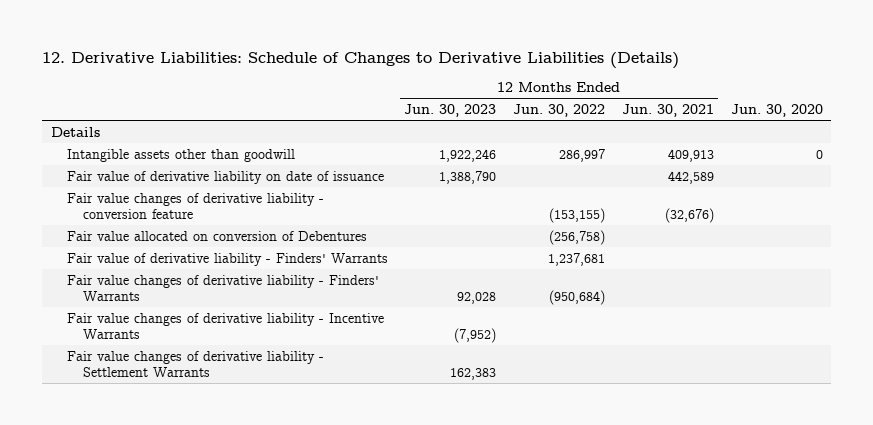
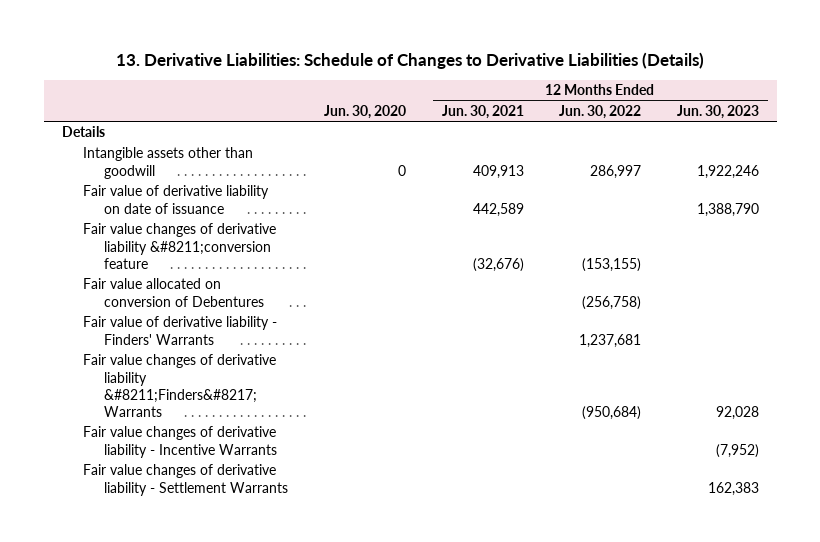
[42,52,680,70] 12. Derivative Liabilities: Schedule of Changes to Derivative Liabilities (Details) -> [116,51,705,69] 13. Derivative Liabilities: Schedule of Changes to Derivative Liabilities (Details)
[66,192,324,219] Fair value changes of derivative liability - conversion feature -> [82,223,276,269] Fair value changes of derivative liability &#8211;conversion feature
[66,274,379,301] Fair value changes of derivative liability - Finders' Warrants -> [82,354,276,417] Fair value changes of derivative liability &#8211;Finders&#8217; Warrants

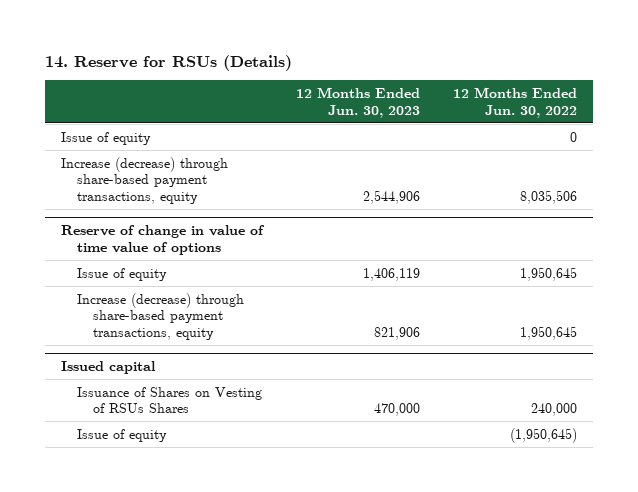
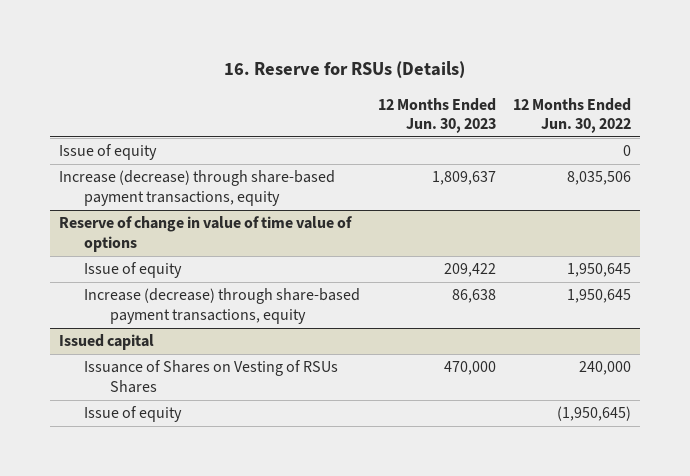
[45,54,293,71] 14. Reserve for RSUs (Details) -> [224,61,466,79] 16. Reserve for RSUs (Details)
[363,190,421,205] 2,544,906 -> [431,171,496,186] 1,809,637
[363,267,421,281] 1,406,119 -> [443,263,496,278] 209,422
[374,327,421,341] 821,906 -> [451,289,496,304] 86,638

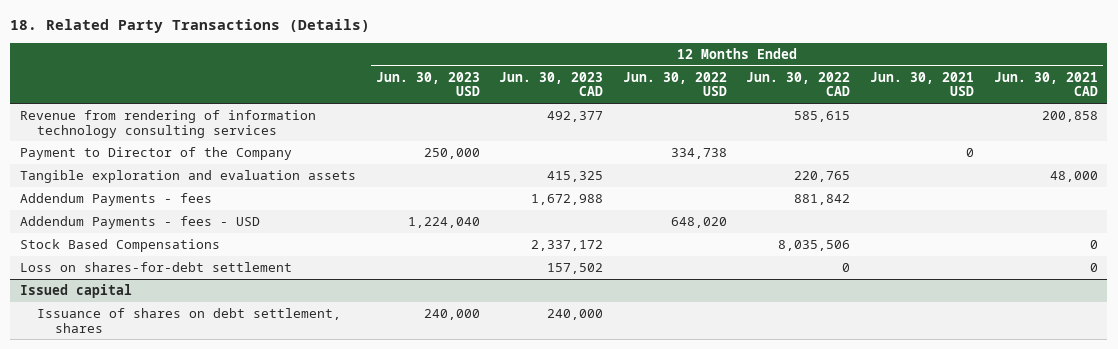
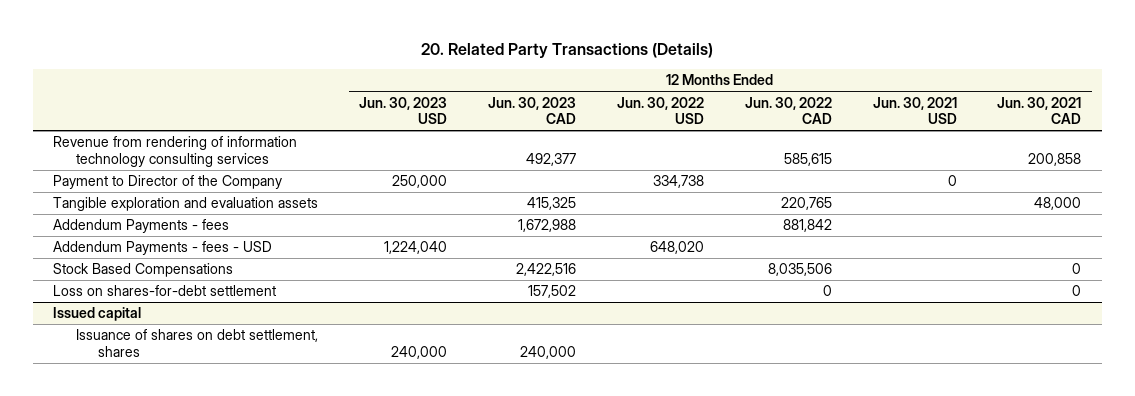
[10,19,371,34] 18. Related Party Transactions (Details) -> [421,42,714,58] 20. Related Party Transactions (Details)
[531,239,604,251] 2,337,172 -> [515,263,576,277] 2,422,516

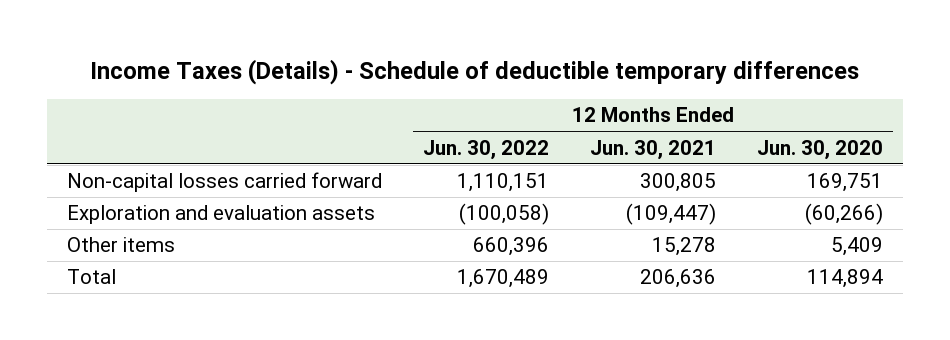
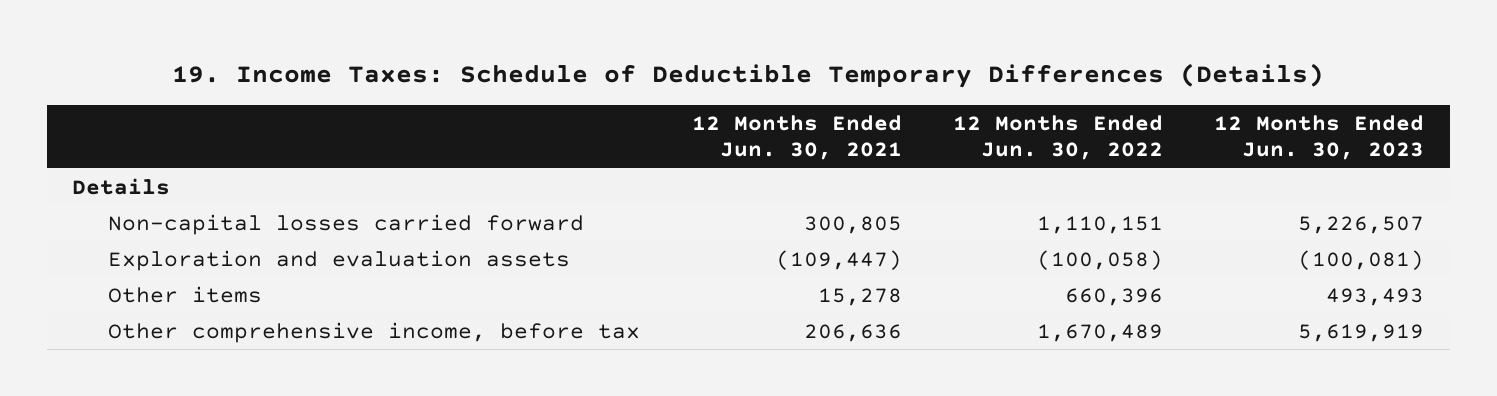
[90,58,860,85] Income Taxes (Details) - Schedule of deductible temporary differences -> [172,63,1325,89] 19. Income Taxes: Schedule of Deductible Temporary Differences (Details)
[757,139,884,160] Jun. 30, 2020 -> none
none -> [1214,114,1425,161] 12 Months Ended Jun. 30, 2023
none -> [72,177,171,195] Details
[67,269,117,285] Total -> [108,321,641,343] Other comprehensive income, before tax

